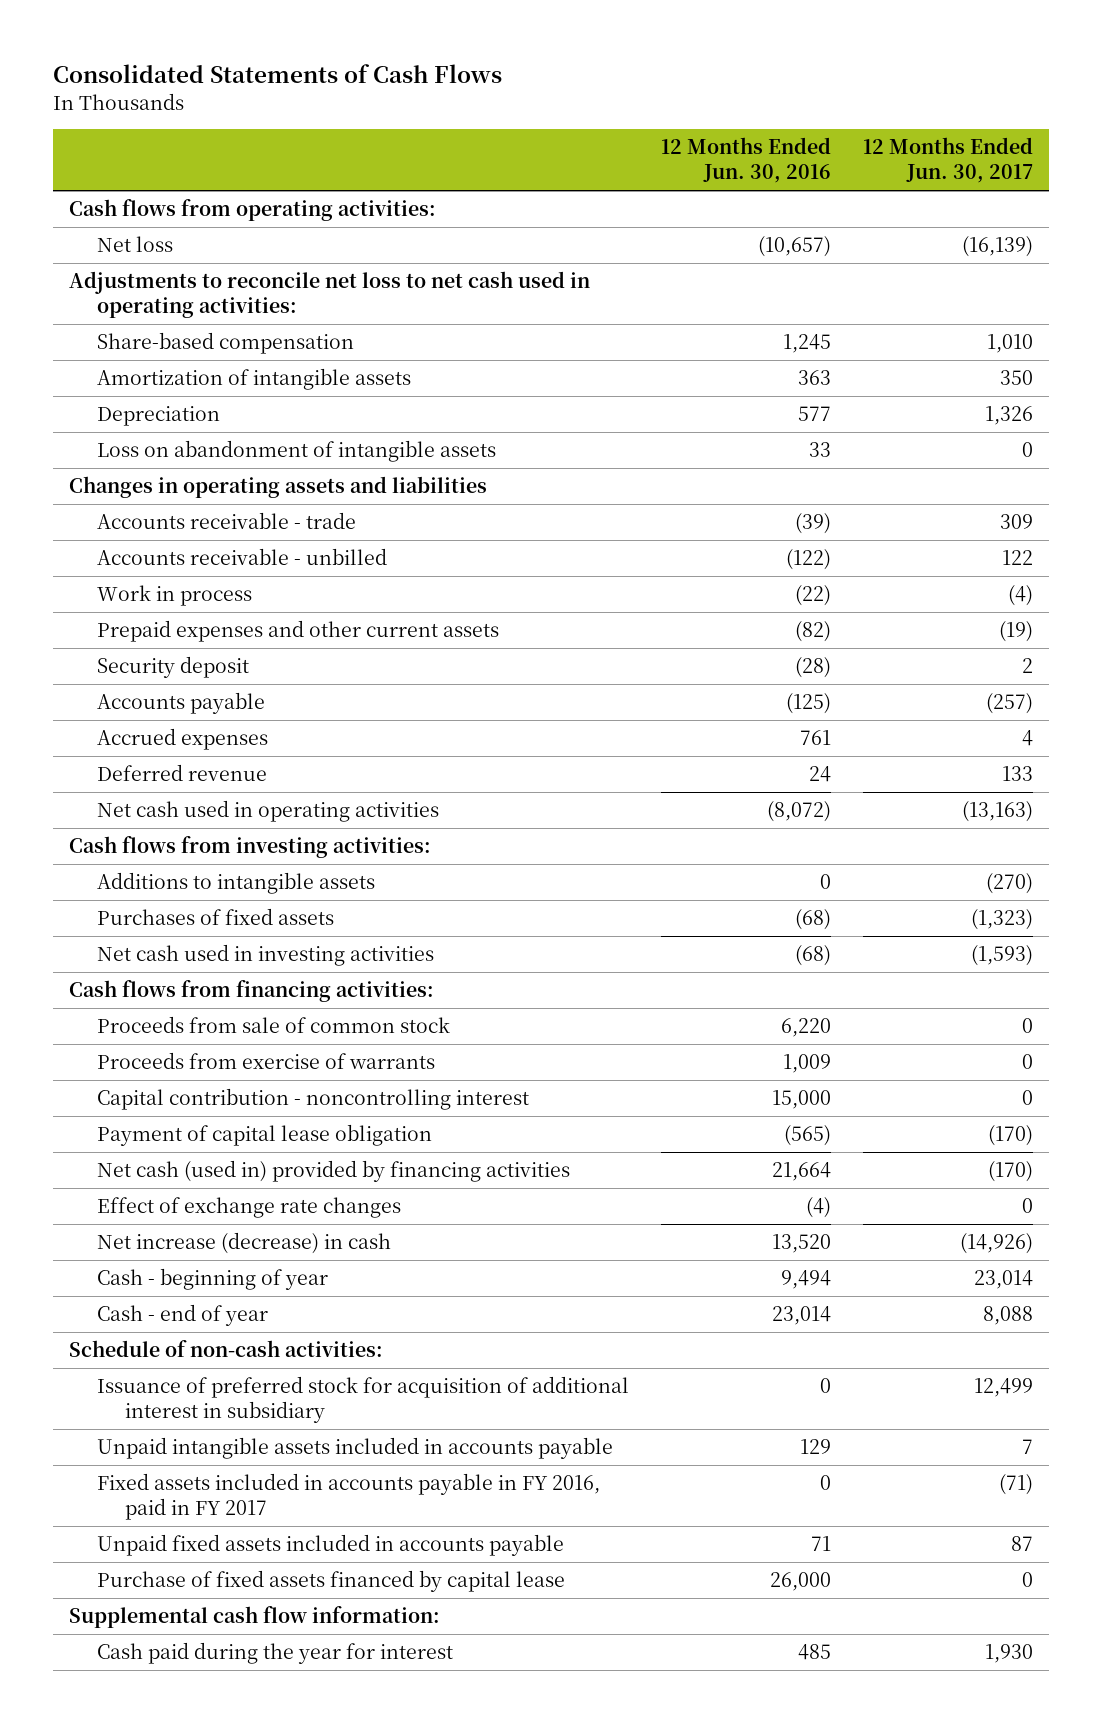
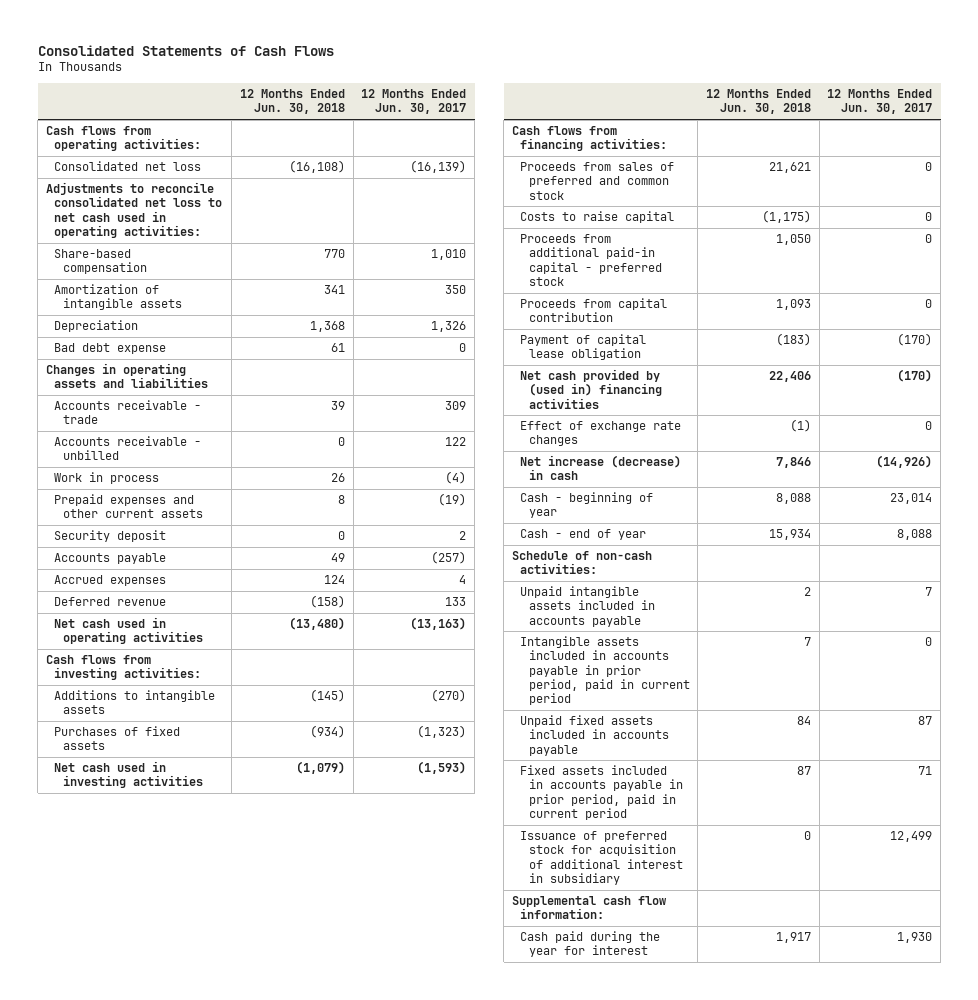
[661,137,832,184] 12 Months Ended Jun. 30, 2016 -> none
none -> [240,89,346,115] 12 Months Ended Jun. 30, 2018
[97,236,174,253] Net loss -> [54,161,202,172] Consolidated net loss
[69,271,591,319] Adjustments to reconcile net loss to net cash used in operating activities: -> [45,182,223,238] Adjustments to reconcile consolidated net loss to net cash used in operating activities:
[97,440,497,463] Loss on abandonment of intangible assets -> none
none -> [54,343,167,355] Bad debt expense
[97,1052,436,1070] Proceeds from exercise of warrants -> none
[97,1016,451,1034] Proceeds from sale of common stock -> [520,162,675,200] Proceeds from sales of preferred and common stock
none -> [520,211,675,224] Costs to raise capital
[97,1088,530,1111] Capital contribution - noncontrolling interest -> [520,234,662,286] Proceeds from additional paid-in capital - preferred stock
none -> [520,298,668,323] Proceeds from capital contribution
[97,1160,571,1183] Net cash (used in) provided by financing activities -> [520,369,662,409] Net cash provided by (used in) financing activities
[97,1473,601,1521] Fixed assets included in accounts payable in FY 2016, paid in FY 2017 -> none
none -> [520,636,690,705] Intangible assets included in accounts payable in prior period, paid in current period
[97,1570,566,1593] Purchase of fixed assets financed by capital lease -> none
none -> [520,765,683,820] Fixed assets included in accounts payable in prior period, paid in current period
[97,1376,630,1424] Issuance of preferred stock for acquisition of additional interest in subsidiary -> [520,831,683,885] Issuance of preferred stock for acquisition of additional interest in subsidiary

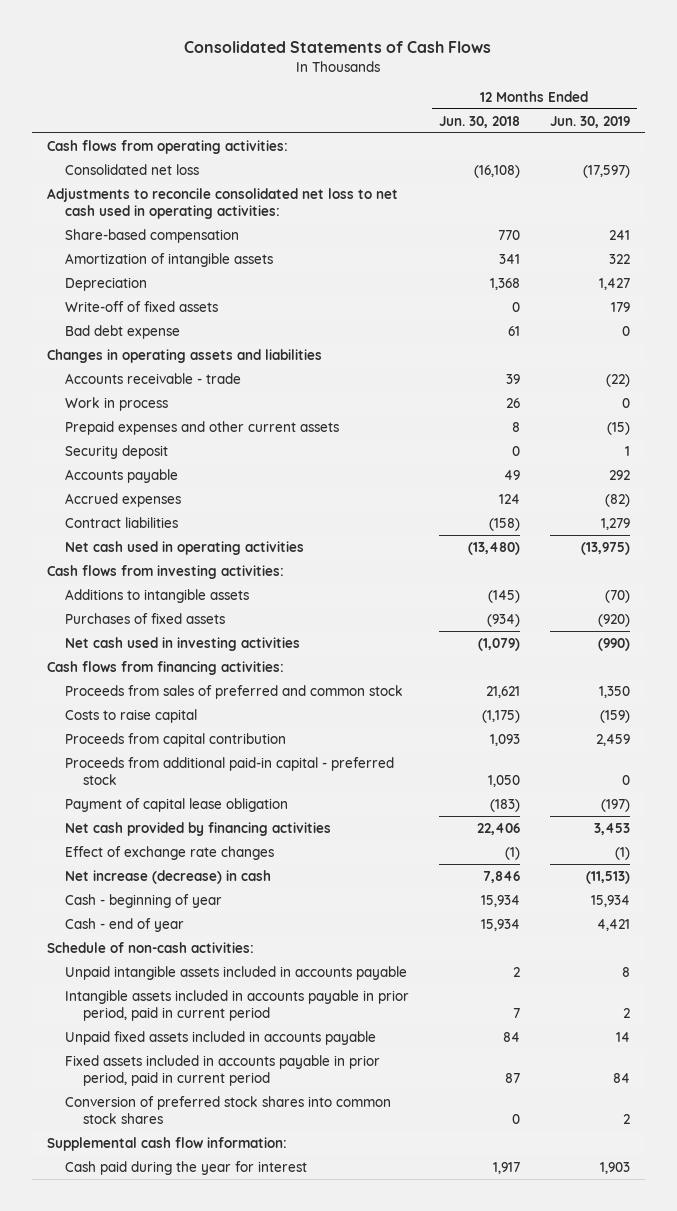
[361,89,467,115] 12 Months Ended Jun. 30, 2017 -> none
none -> [549,115,630,128] Jun. 30, 2019
none -> [65,300,219,312] Write-off of fixed assets
[54,436,202,461] Accounts receivable - unbilled -> none
[54,597,167,607] Deferred revenue -> [65,516,179,528] Contract liabilities
[520,234,662,286] Proceeds from additional paid-in capital - preferred stock -> [65,756,395,785] Proceeds from additional paid-in capital - preferred stock
[520,369,662,409] Net cash provided by (used in) financing activities -> [65,821,332,836] Net cash provided by financing activities
[776,493,812,505] 8,088 -> [481,894,521,907] 15,934
[520,831,683,885] Issuance of preferred stock for acquisition of additional interest in subsidiary -> none
none -> [65,1095,392,1124] Conversion of preferred stock shares into common stock shares

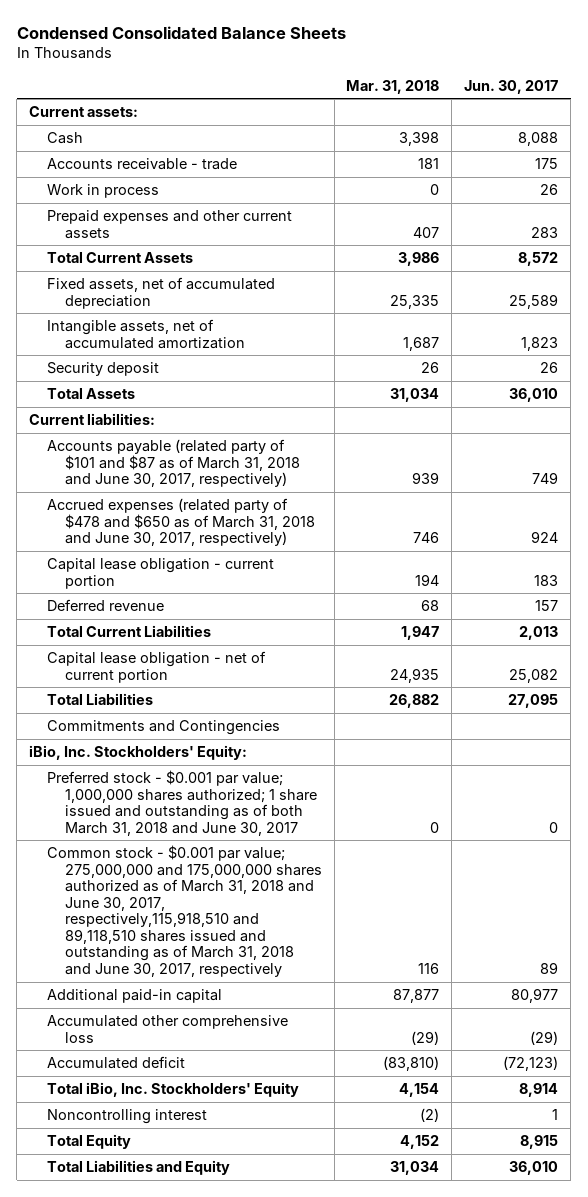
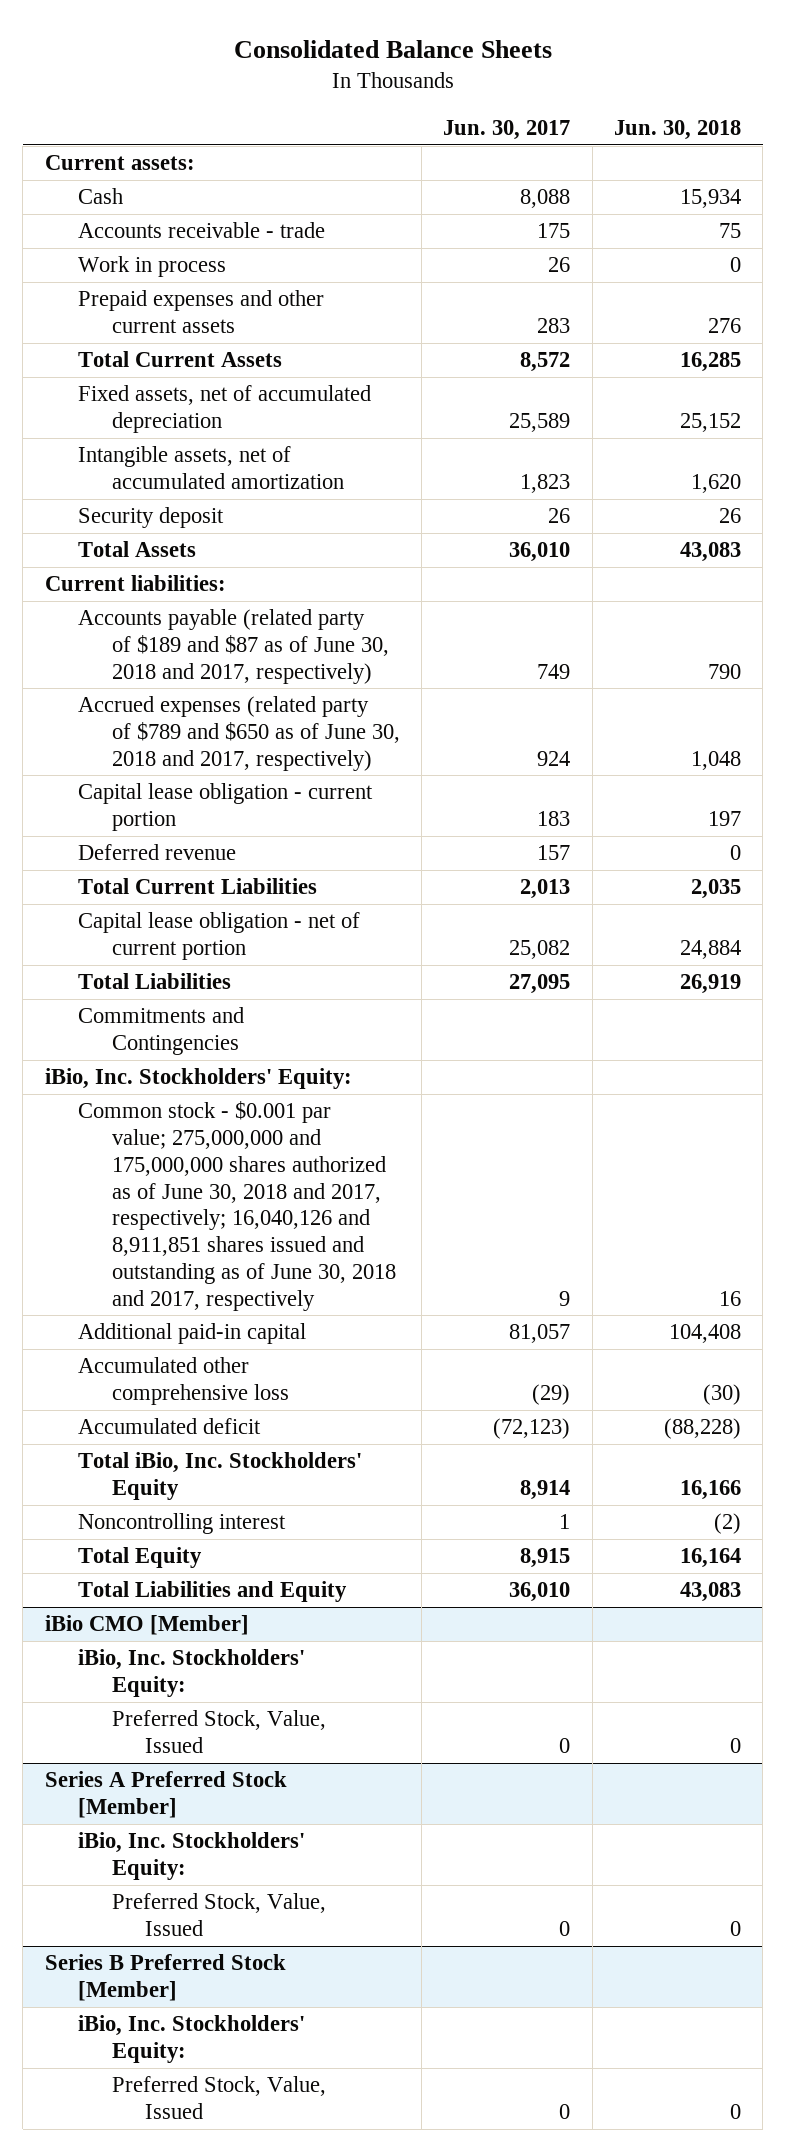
[16,26,346,40] Condensed Consolidated Balance Sheets -> [233,39,552,58] Consolidated Balance Sheets
[346,79,440,94] Mar. 31, 2018 -> none
none -> [614,120,742,141] Jun. 30, 2018
[47,439,300,488] Accounts payable (related party of $101 and $87 as of March 31, 2018 and June 30, 2017, respectively) -> [78,609,389,684] Accounts payable (related party of $189 and $87 as of June 30, 2018 and 2017, respectively)
[47,498,315,547] Accrued expenses (related party of $478 and $650 as of March 31, 2018 and June 30, 2017, respectively) -> [78,696,400,771] Accrued expenses (related party of $789 and $650 as of June 30, 2018 and 2017, respectively)
[47,770,317,836] Preferred stock - $0.001 par value; 1,000,000 shares authorized; 1 share issued and outstanding as of both March 31, 2018 and June 30, 2017 -> none
[47,845,322,977] Common stock - $0.001 par value; 275,000,000 and 175,000,000 shares authorized as of March 31, 2018 and June 30, 2017, respectively,115,918,510 and 89,118,510 shares issued and outstanding as of March 31, 2018 and June 30, 2017, respectively -> [78,1101,396,1311] Common stock - $0.001 par value; 275,000,000 and 175,000,000 shares authorized as of June 30, 2018 and 2017, respectively; 16,040,126 and 8,911,851 shares issued and outstanding as of June 30, 2018 and 2017, respectively
[540,961,559,974] 89 -> [559,1290,571,1306] 9
[511,988,559,1004] 80,977 -> [509,1324,571,1344] 81,057
none -> [44,1615,249,1636] iBio CMO [Member]
none -> [78,1649,306,1698] iBio, Inc. Stockholders' Equity:
none -> [111,1710,326,1754] Preferred Stock, Value, Issued
none -> [44,1771,287,1819] Series A Preferred Stock [Member]
none -> [78,1832,306,1881] iBio, Inc. Stockholders' Equity:
none -> [111,1893,326,1937] Preferred Stock, Value, Issued
none -> [44,1954,286,2002] Series B Preferred Stock [Member]
none -> [78,2015,306,2064] iBio, Inc. Stockholders' Equity:
none -> [111,2076,326,2120] Preferred Stock, Value, Issued

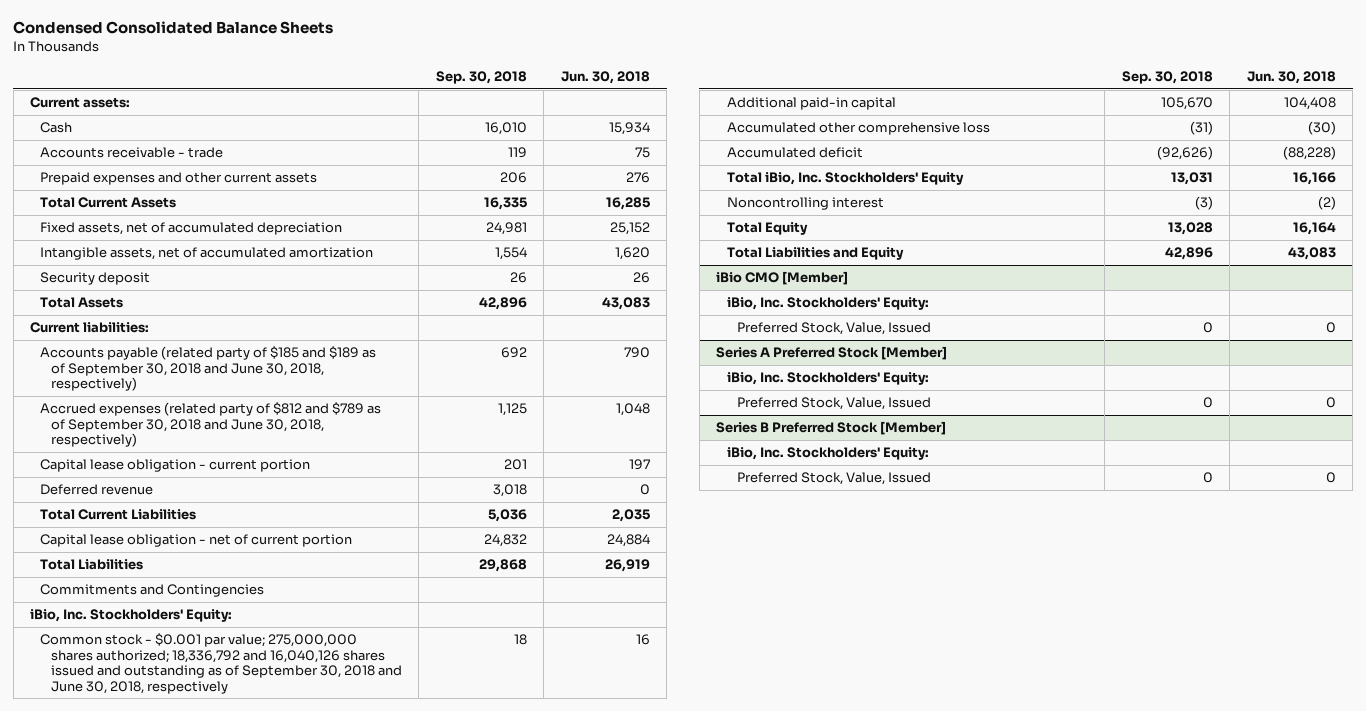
[233,39,552,58] Consolidated Balance Sheets -> [13,21,334,35] Condensed Consolidated Balance Sheets
[443,120,571,141] Jun. 30, 2017 -> none
none -> [435,71,527,85] Sep. 30, 2018
[78,256,227,278] Work in process -> none
[78,609,389,684] Accounts payable (related party of $189 and $87 as of June 30, 2018 and 2017, respectively) -> [40,346,377,392] Accounts payable (related party of $185 and $189 as of September 30, 2018 and June 30, 2018, respectively)
[78,696,400,771] Accrued expenses (related party of $789 and $650 as of June 30, 2018 and 2017, respectively) -> [40,402,382,448] Accrued expenses (related party of $812 and $789 as of September 30, 2018 and June 30, 2018, respectively)
[78,1101,396,1311] Common stock - $0.001 par value; 275,000,000 and 175,000,000 shares authorized as of June 30, 2018 and 2017, respectively; 16,040,126 and 8,911,851 shares issued and outstanding as of June 30, 2018 and 2017, respectively -> [40,633,402,694] Common stock - $0.001 par value; 275,000,000 shares authorized; 18,336,792 and 16,040,126 shares issued and outstanding as of September 30, 2018 and June 30, 2018, respectively

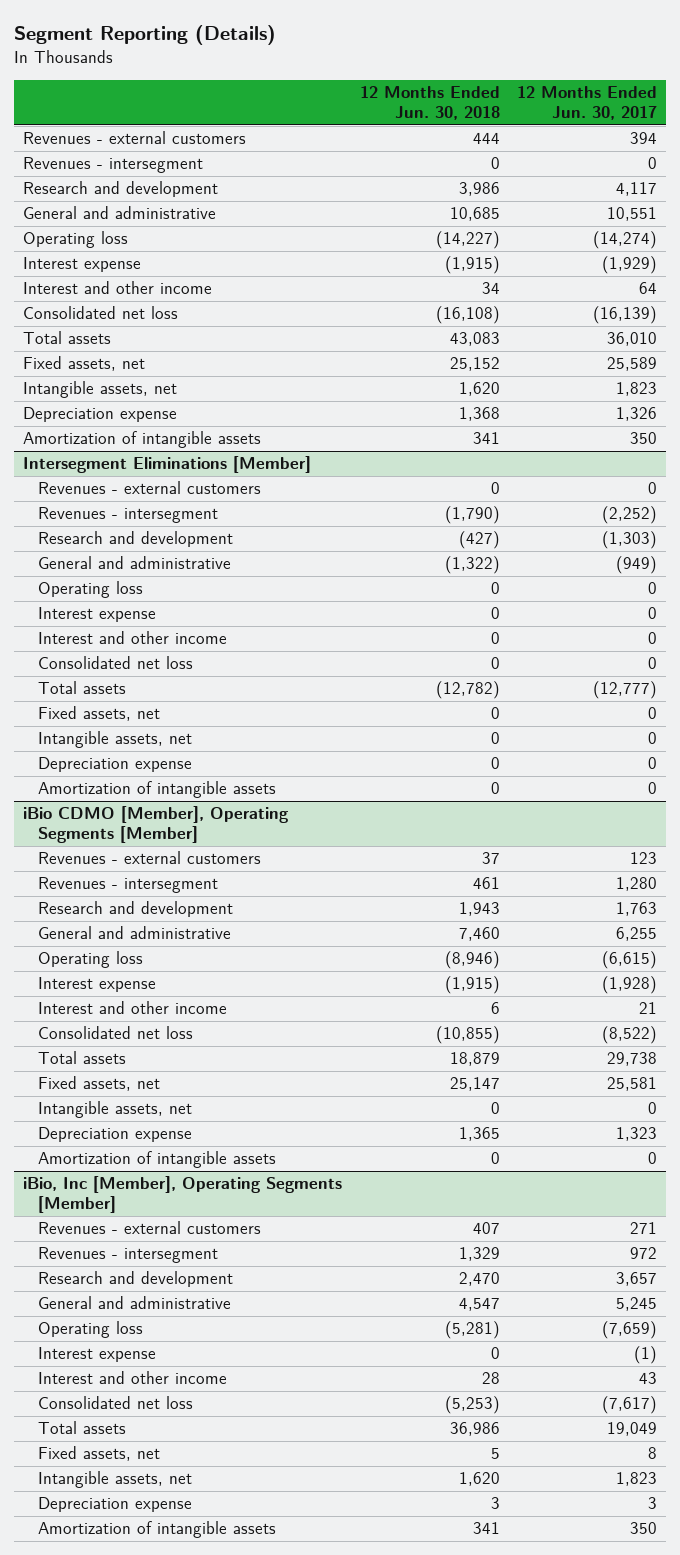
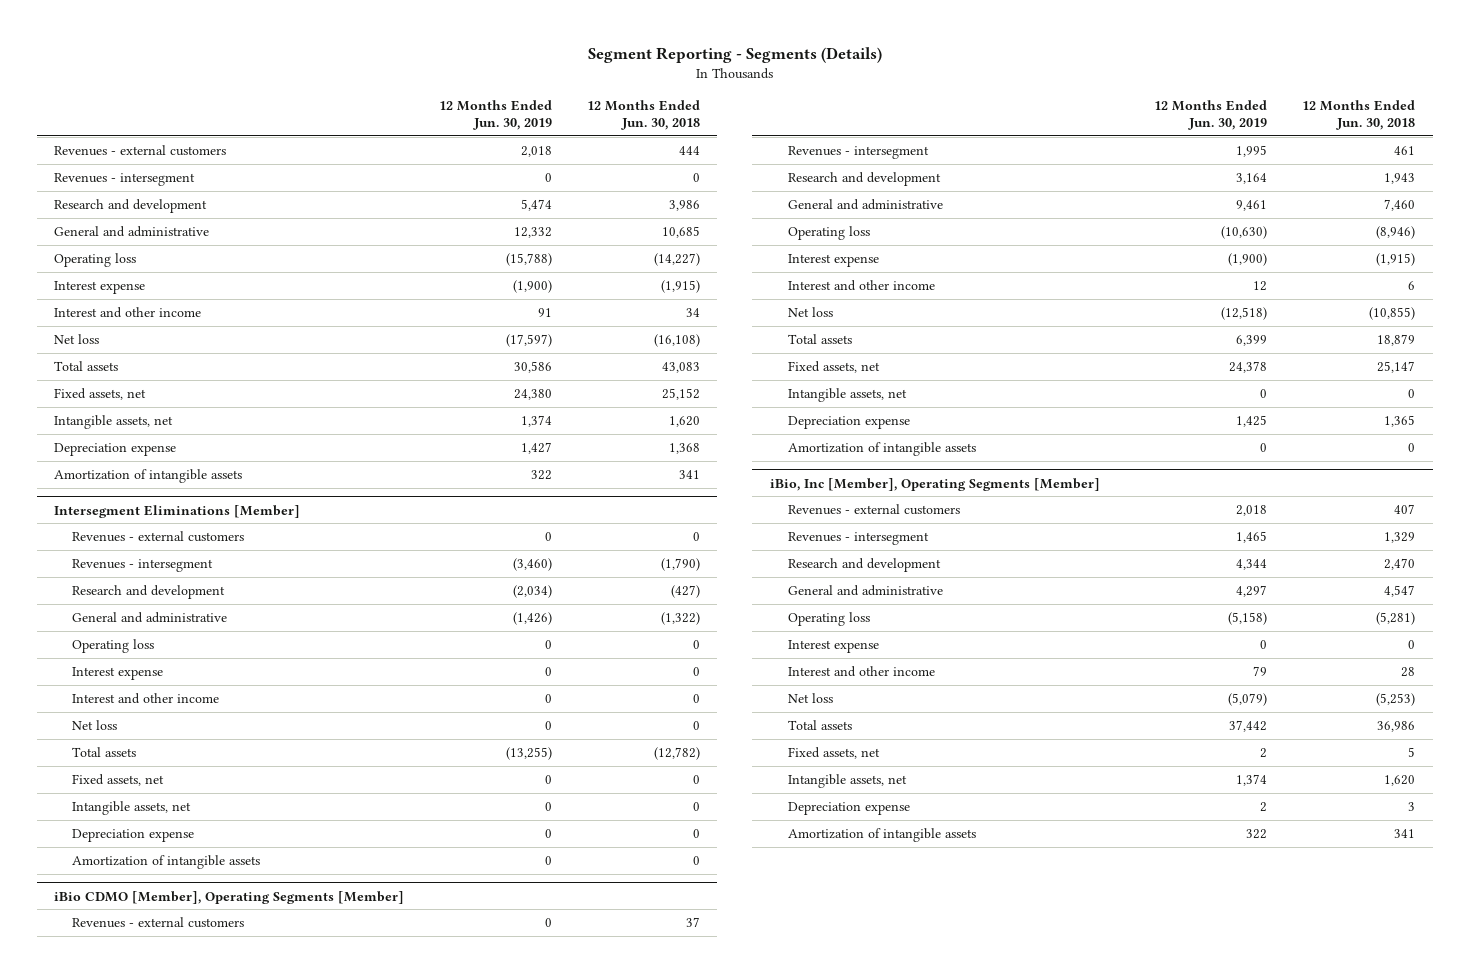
[14,25,277,46] Segment Reporting (Details) -> [587,46,882,63] Segment Reporting - Segments (Details)
[516,86,657,120] 12 Months Ended Jun. 30, 2017 -> none
none -> [438,99,552,130] 12 Months Ended Jun. 30, 2019
[23,306,179,320] Consolidated net loss -> [53,333,99,344] Net loss
[38,656,194,670] Consolidated net loss -> [72,719,118,730] Net loss
[38,1026,194,1040] Consolidated net loss -> [788,306,834,317] Net loss
[38,1396,194,1410] Consolidated net loss -> [788,692,834,703] Net loss

